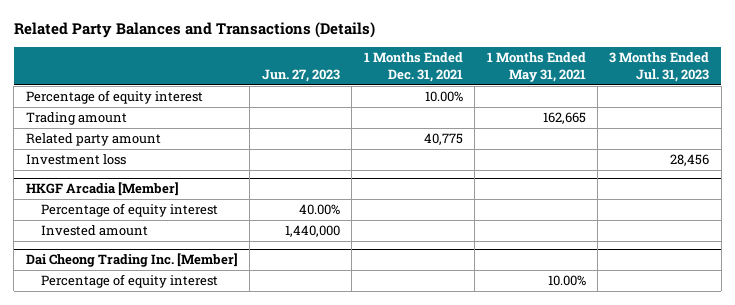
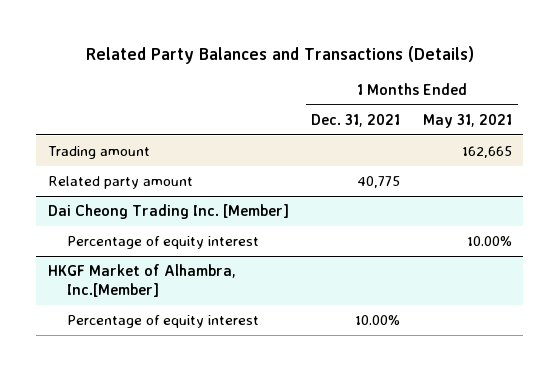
[261,68,340,82] Jun. 27, 2023 -> none
[609,52,710,82] 3 Months Ended Jul. 31, 2023 -> none
[25,90,203,105] Percentage of equity interest -> none
[25,154,126,166] Investment loss -> none
[25,182,179,197] HKGF Arcadia [Member] -> none
[40,203,218,218] Percentage of equity interest -> none
[40,225,148,237] Invested amount -> none
none -> [47,264,236,297] HKGF Market of Alhambra, Inc.[Member]
none -> [67,315,260,329] Percentage of equity interest

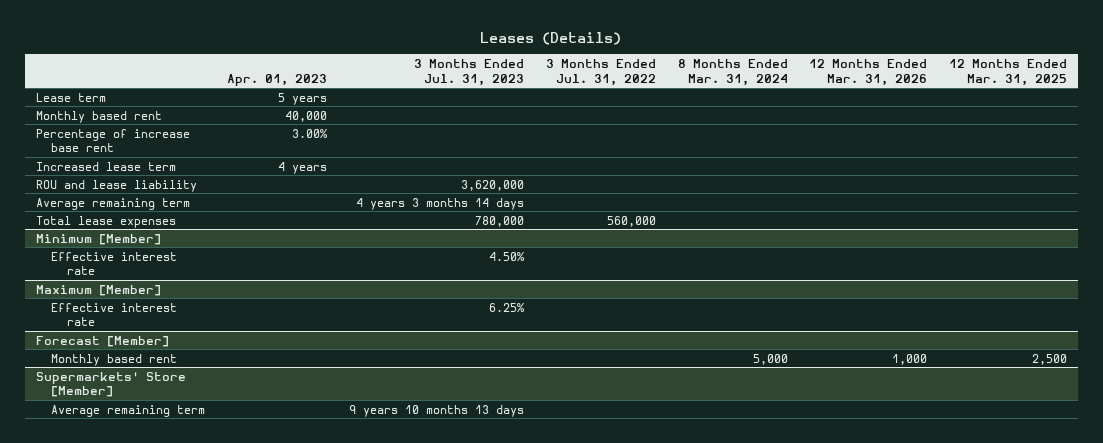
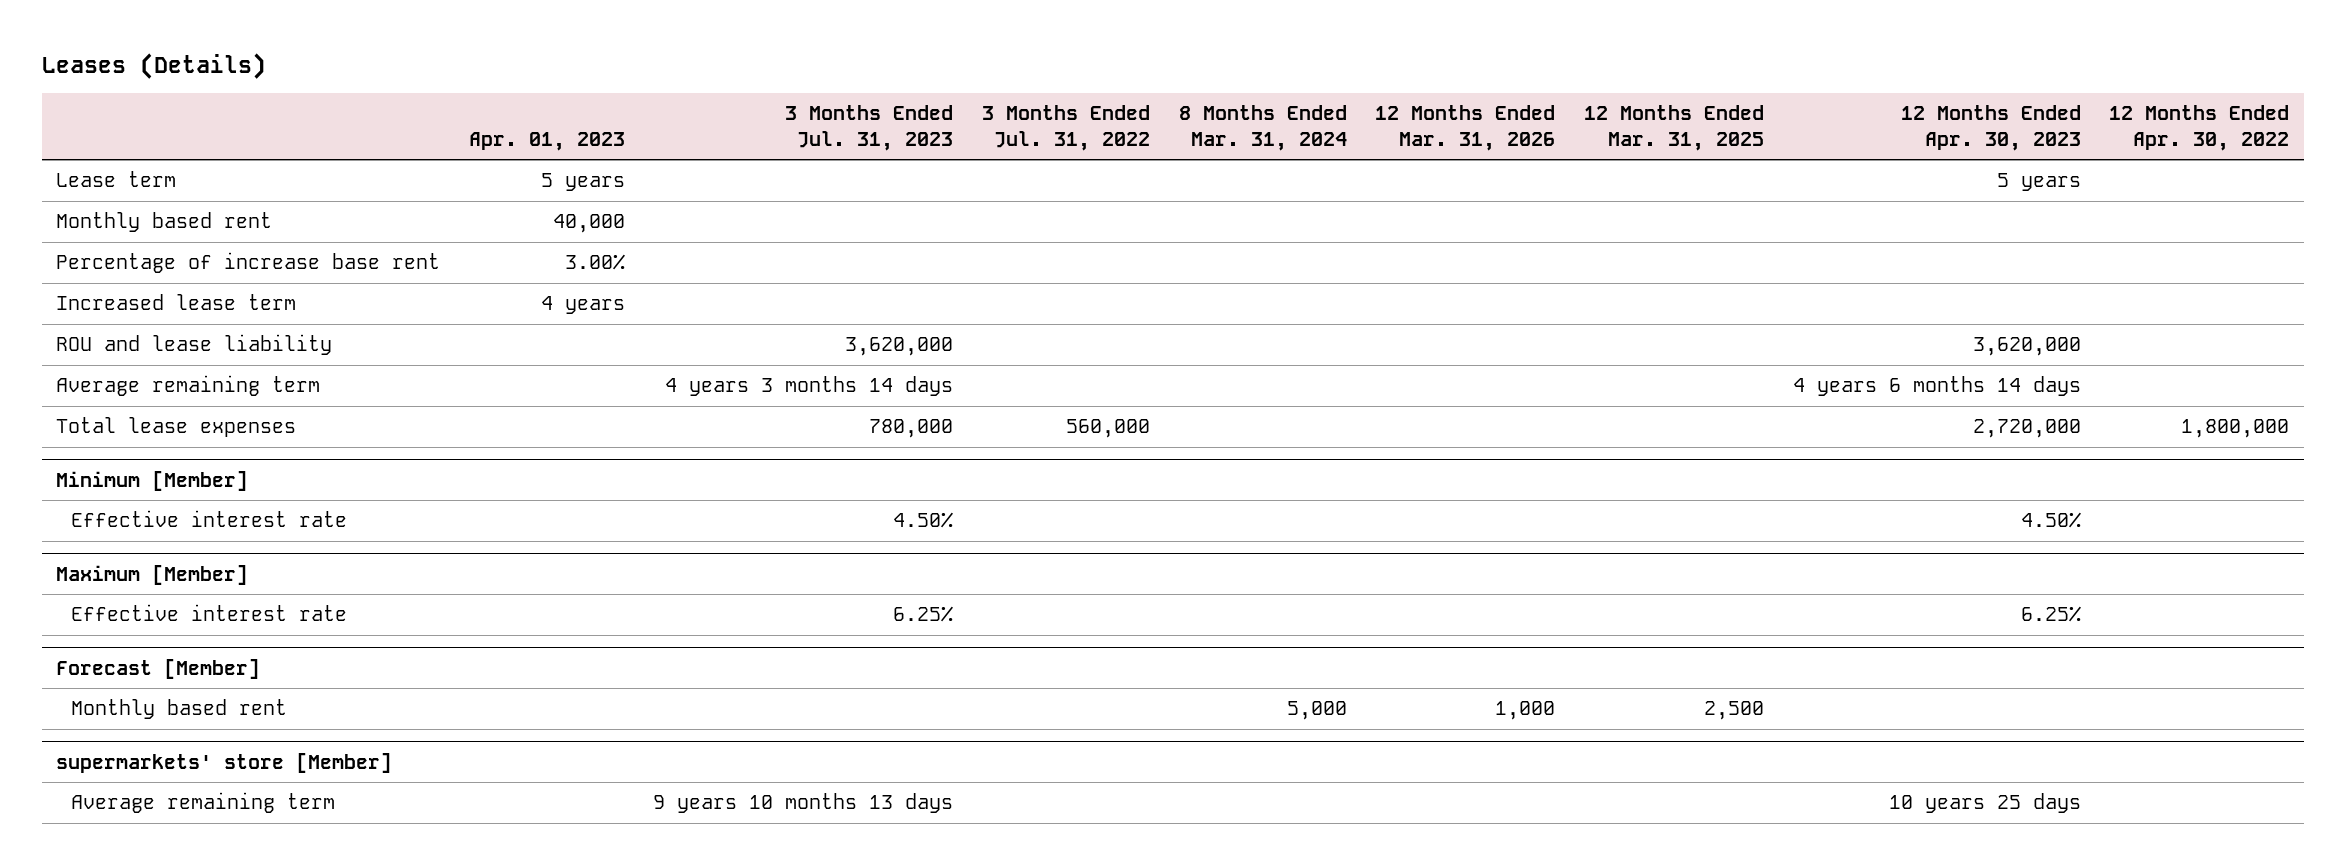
none -> [1900,105,2081,151] 12 Months Ended Apr. 30, 2023
none -> [2109,105,2290,151] 12 Months Ended Apr. 30, 2022
[35,371,186,398] Supermarkets' Store [Member] -> [56,753,393,774] supermarkets' store [Member]

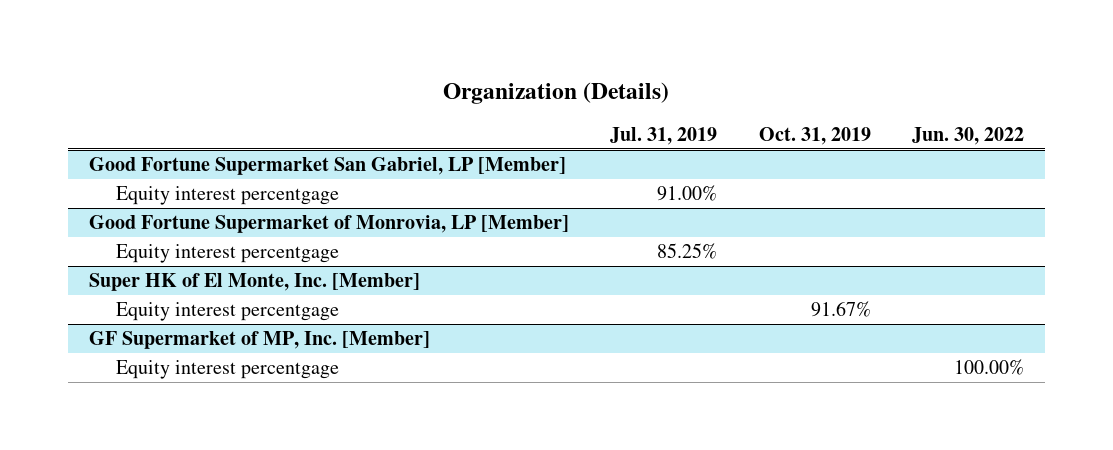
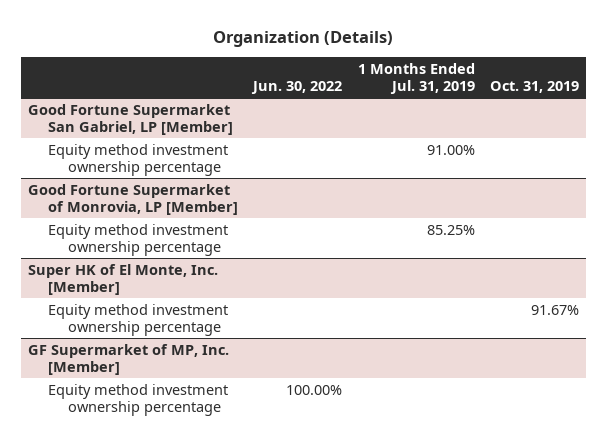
[610,126,718,145] Jul. 31, 2019 -> none
none -> [357,63,475,94] 1 Months Ended Jul. 31, 2019
[116,186,340,206] Equity interest percentgage -> [48,143,229,176] Equity method investment ownership percentage
[116,244,340,264] Equity interest percentgage -> none
none -> [48,223,229,256] Equity method investment ownership percentage
[116,302,340,322] Equity interest percentgage -> [48,303,229,336] Equity method investment ownership percentage
[116,360,340,380] Equity interest percentgage -> none
none -> [48,383,229,416] Equity method investment ownership percentage

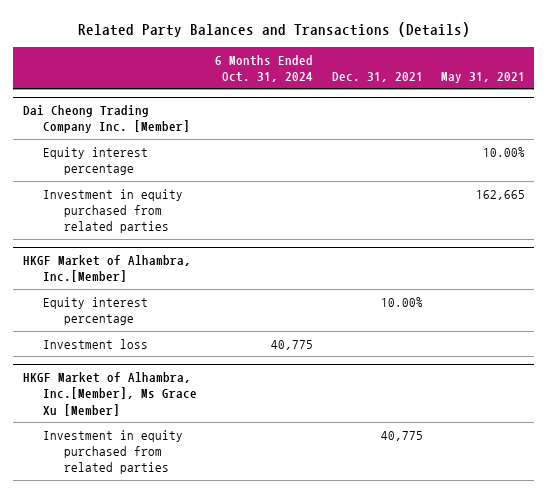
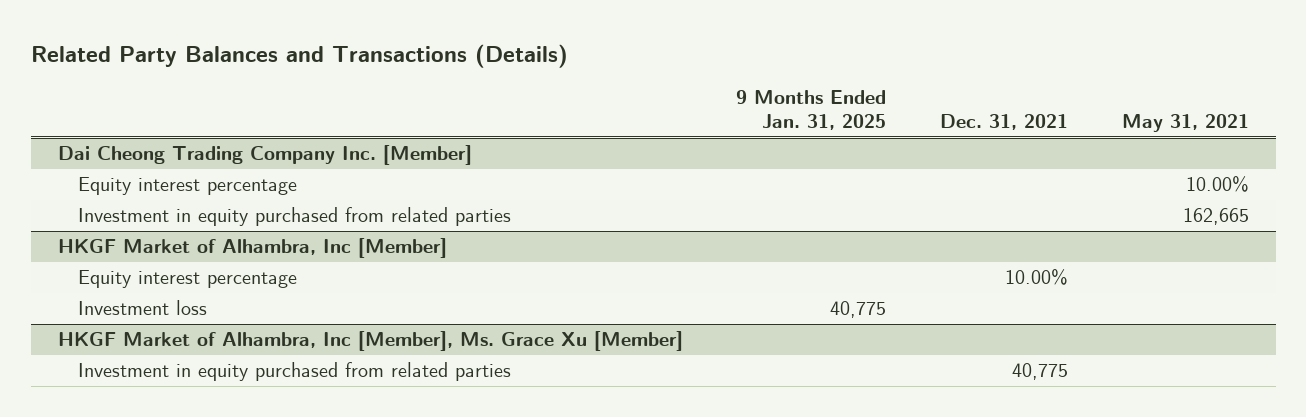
[215,54,314,82] 6 Months Ended Oct. 31, 2024 -> none
none -> [736,89,887,131] 9 Months Ended Jan. 31, 2025
[22,255,191,283] HKGF Market of Alhambra, Inc.[Member] -> [57,238,447,259] HKGF Market of Alhambra, Inc [Member]
[22,372,198,416] HKGF Market of Alhambra, Inc.[Member], Ms Grace Xu [Member] -> [57,331,683,352] HKGF Market of Alhambra, Inc [Member], Ms. Grace Xu [Member]

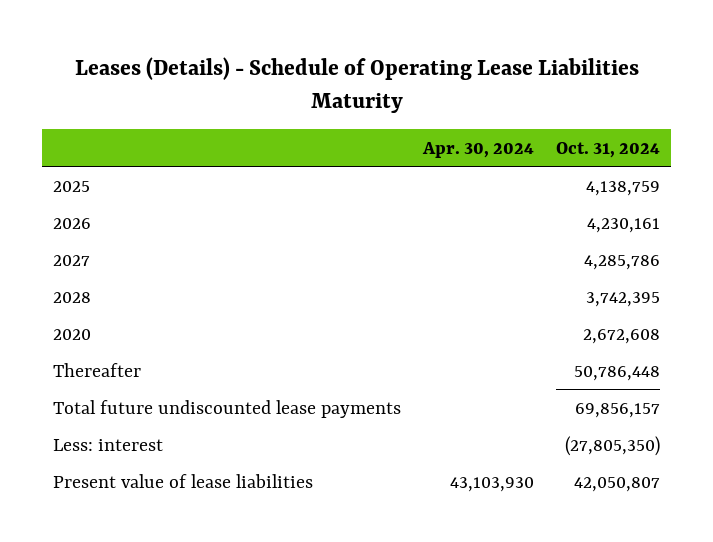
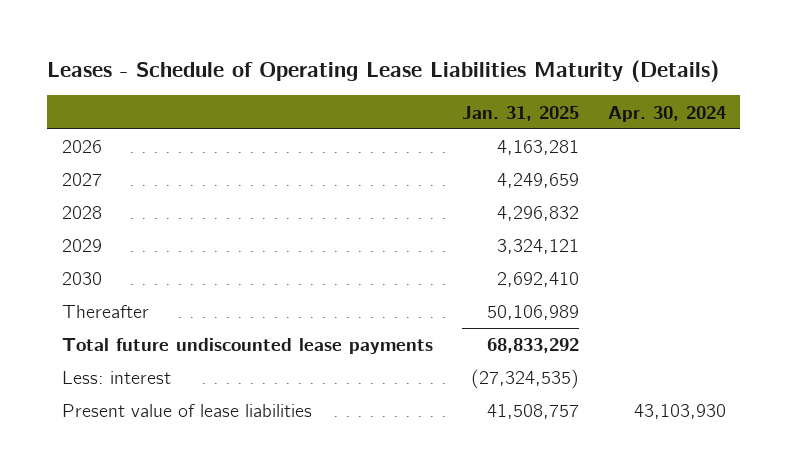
[74,56,639,113] Leases (Details) - Schedule of Operating Lease Liabilities Maturity -> [47,59,720,82] Leases - Schedule of Operating Lease Liabilities Maturity (Details)
[556,141,661,158] Oct. 31, 2024 -> none
none -> [461,105,579,121] Jan. 31, 2025
[52,180,90,192] 2025 -> none
[52,328,91,340] 2020 -> [61,239,102,253] 2029
none -> [61,272,102,286] 2030

